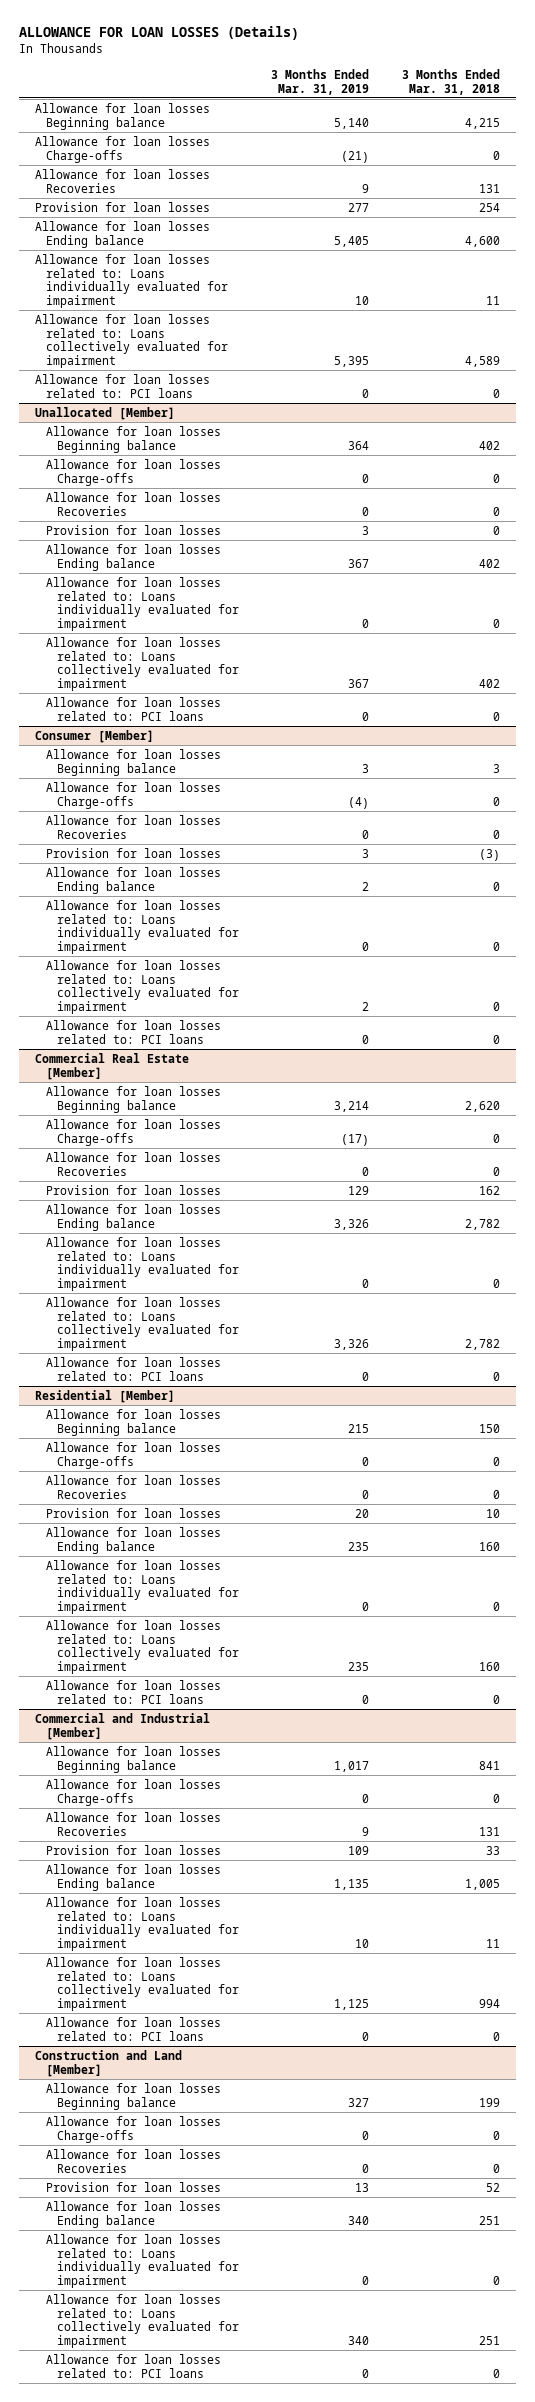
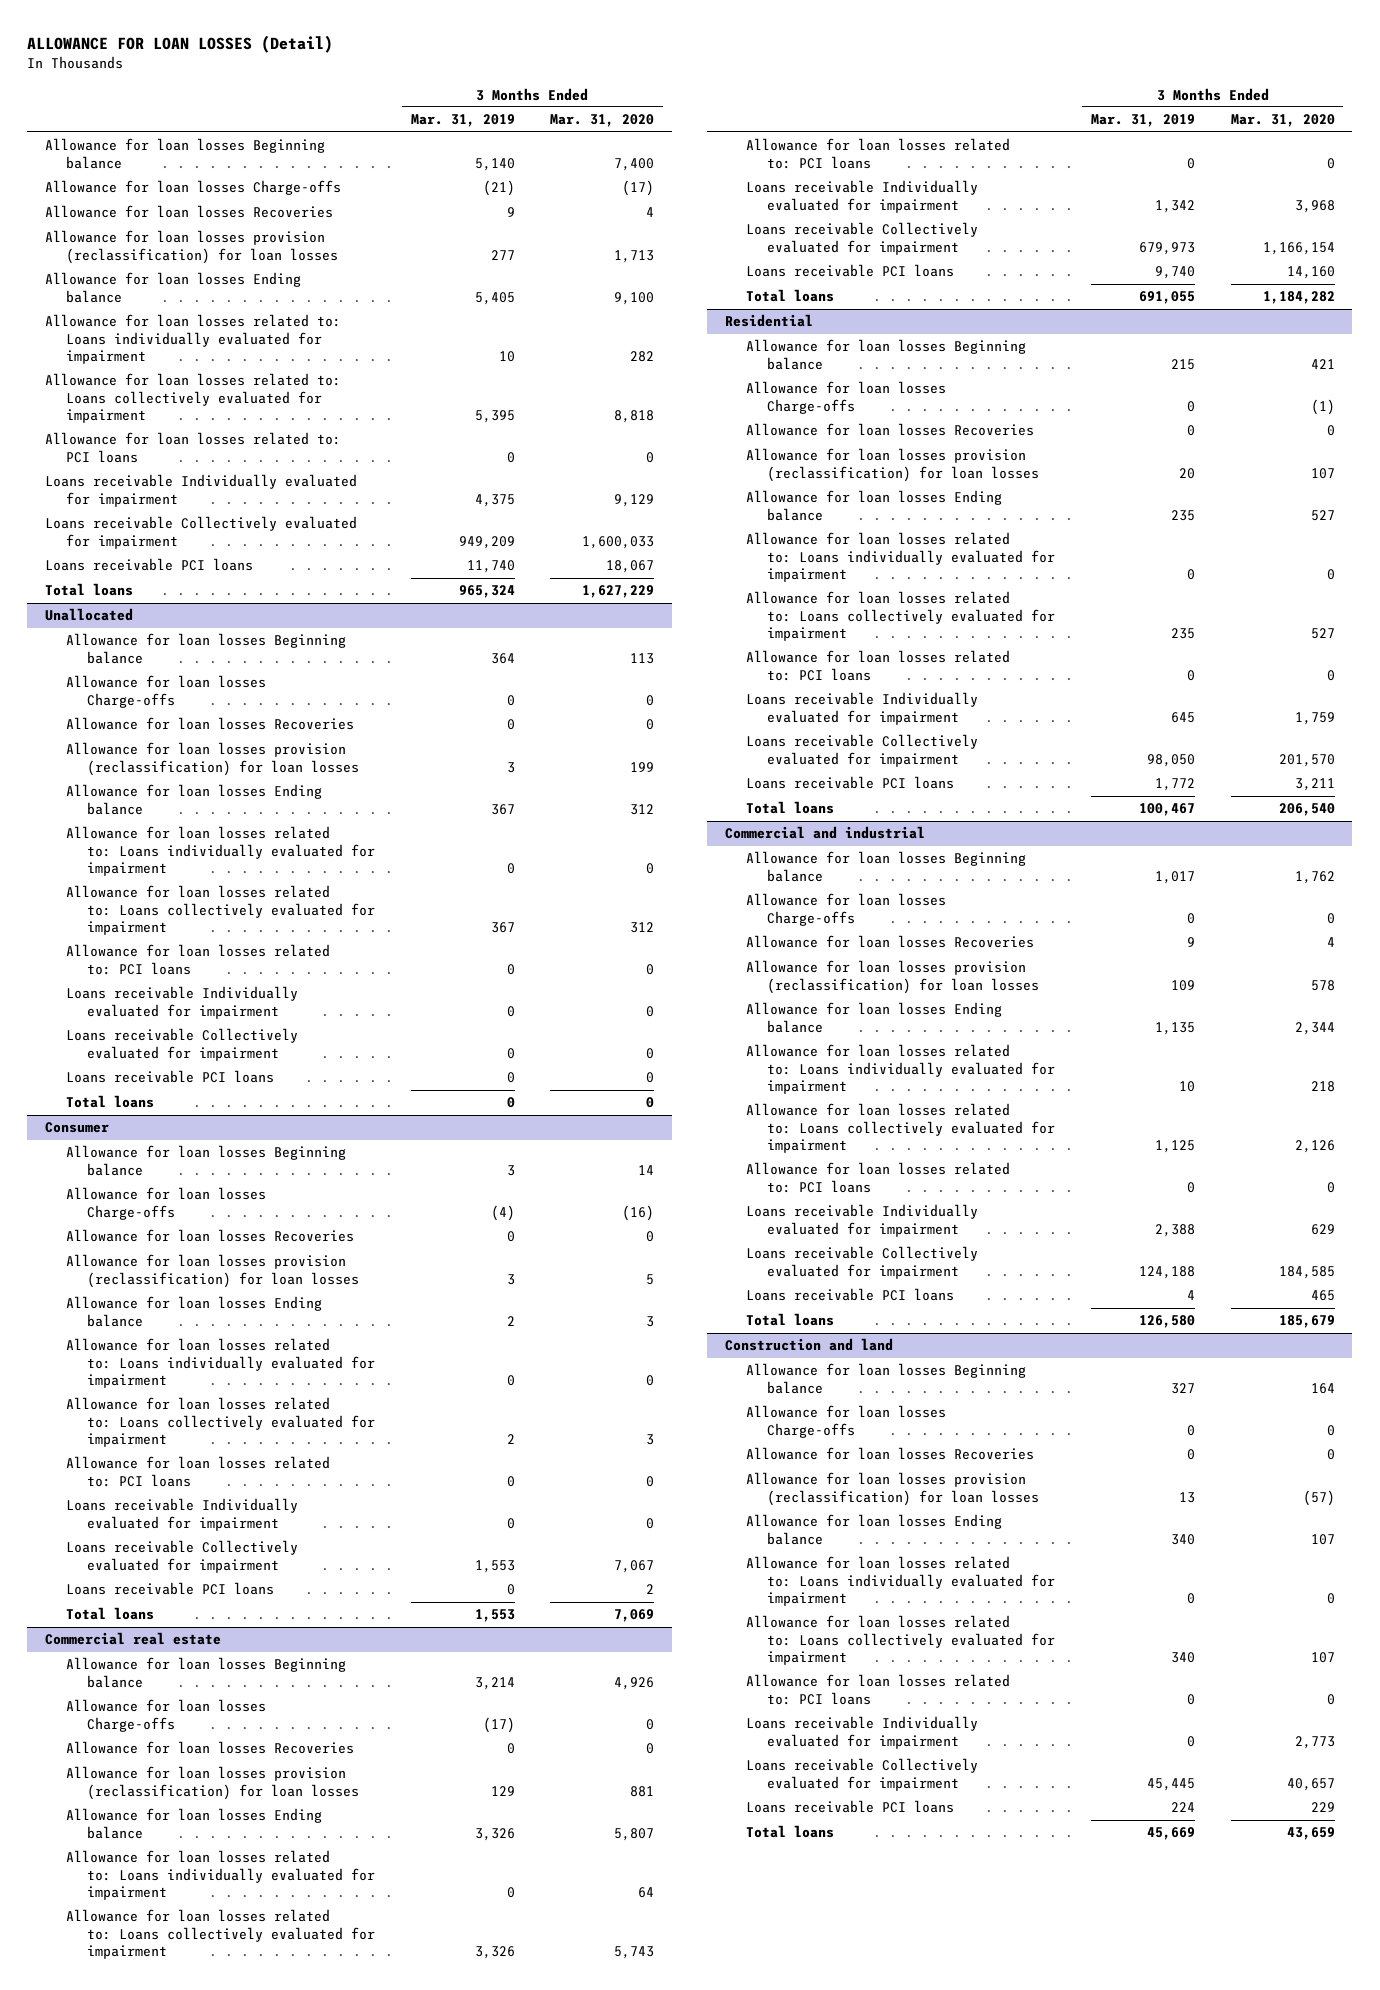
[19,26,300,41] ALLOWANCE FOR LOAN LOSSES (Details) -> [27,35,334,54] ALLOWANCE FOR LOAN LOSSES (Detail)
[401,68,500,95] 3 Months Ended Mar. 31, 2018 -> none
none -> [550,114,655,128] Mar. 31, 2020
[35,201,211,212] Provision for loan losses -> [45,230,338,264] Allowance for loan losses provision (reclassification) for loan losses
none -> [45,474,358,507] Loans receivable Individually evaluated for impairment
none -> [45,516,358,549] Loans receivable Collectively evaluated for impairment
none -> [45,558,254,572] Loans receivable PCI loans
none -> [45,583,134,597] Total loans
[35,406,176,420] Unallocated [Member] -> [45,608,134,622] Unallocated
[46,524,222,535] Provision for loan losses -> [65,742,359,776] Allowance for loan losses provision (reclassification) for loan losses
none -> [65,986,298,1019] Loans receivable Individually evaluated for impairment
none -> [65,1028,298,1061] Loans receivable Collectively evaluated for impairment
none -> [65,1070,274,1084] Loans receivable PCI loans
none -> [65,1095,154,1109] Total loans
[35,729,155,743] Consumer [Member] -> [45,1122,110,1134] Consumer
[46,847,222,858] Provision for loan losses -> [65,1254,359,1288] Allowance for loan losses provision (reclassification) for loan losses
none -> [65,1498,298,1531] Loans receivable Individually evaluated for impairment
none -> [65,1540,298,1573] Loans receivable Collectively evaluated for impairment
none -> [65,1582,274,1596] Loans receivable PCI loans
none -> [65,1607,154,1621] Total loans
[35,1052,190,1080] Commercial Real Estate [Member] -> [45,1632,222,1646] Commercial real estate
[46,1184,222,1195] Provision for loan losses -> [65,1766,359,1800] Allowance for loan losses provision (reclassification) for loan losses
none -> [746,180,979,213] Loans receivable Individually evaluated for impairment
none -> [746,222,979,255] Loans receivable Collectively evaluated for impairment
none -> [746,264,955,278] Loans receivable PCI loans
none -> [746,289,835,303] Total loans
[35,1389,176,1403] Residential [Member] -> [725,314,814,328] Residential
[46,1507,222,1518] Provision for loan losses -> [746,448,1039,482] Allowance for loan losses provision (reclassification) for loan losses
none -> [746,692,979,725] Loans receivable Individually evaluated for impairment
none -> [746,734,979,767] Loans receivable Collectively evaluated for impairment
none -> [746,776,955,790] Loans receivable PCI loans
none -> [746,801,835,815] Total loans
[35,1712,211,1740] Commercial and Industrial [Member] -> [725,826,926,840] Commercial and industrial
[46,1844,222,1855] Provision for loan losses -> [746,960,1039,994] Allowance for loan losses provision (reclassification) for loan losses
none -> [746,1204,979,1237] Loans receivable Individually evaluated for impairment
none -> [746,1246,979,1279] Loans receivable Collectively evaluated for impairment
none -> [746,1288,955,1302] Loans receivable PCI loans
none -> [746,1313,835,1327] Total loans
[35,2049,183,2077] Construction and Land [Member] -> [725,1338,894,1352] Construction and land
[46,2181,222,2192] Provision for loan losses -> [746,1472,1039,1506] Allowance for loan losses provision (reclassification) for loan losses
none -> [746,1716,979,1749] Loans receivable Individually evaluated for impairment
none -> [746,1758,979,1791] Loans receivable Collectively evaluated for impairment
none -> [746,1800,955,1814] Loans receivable PCI loans
none -> [746,1825,835,1839] Total loans

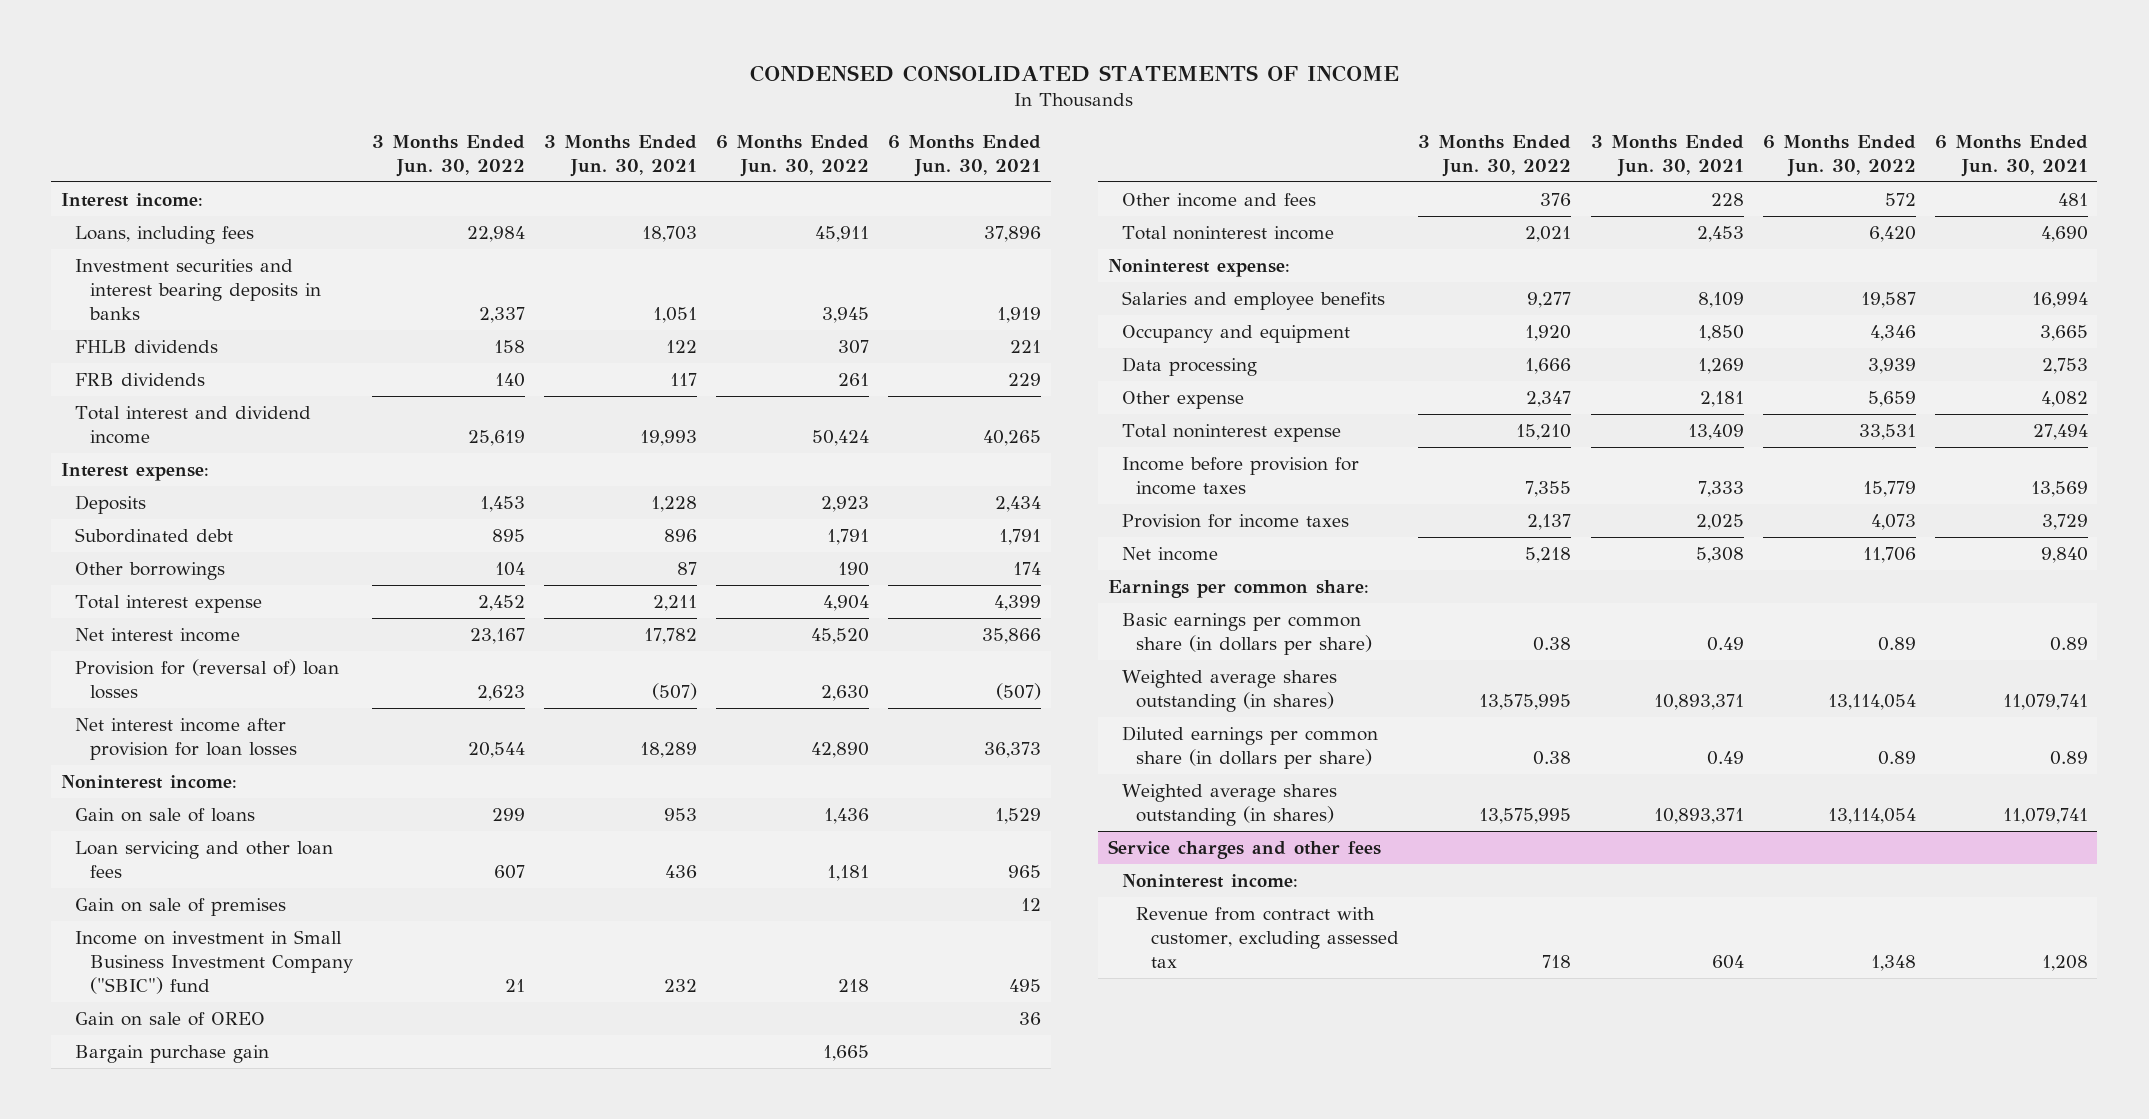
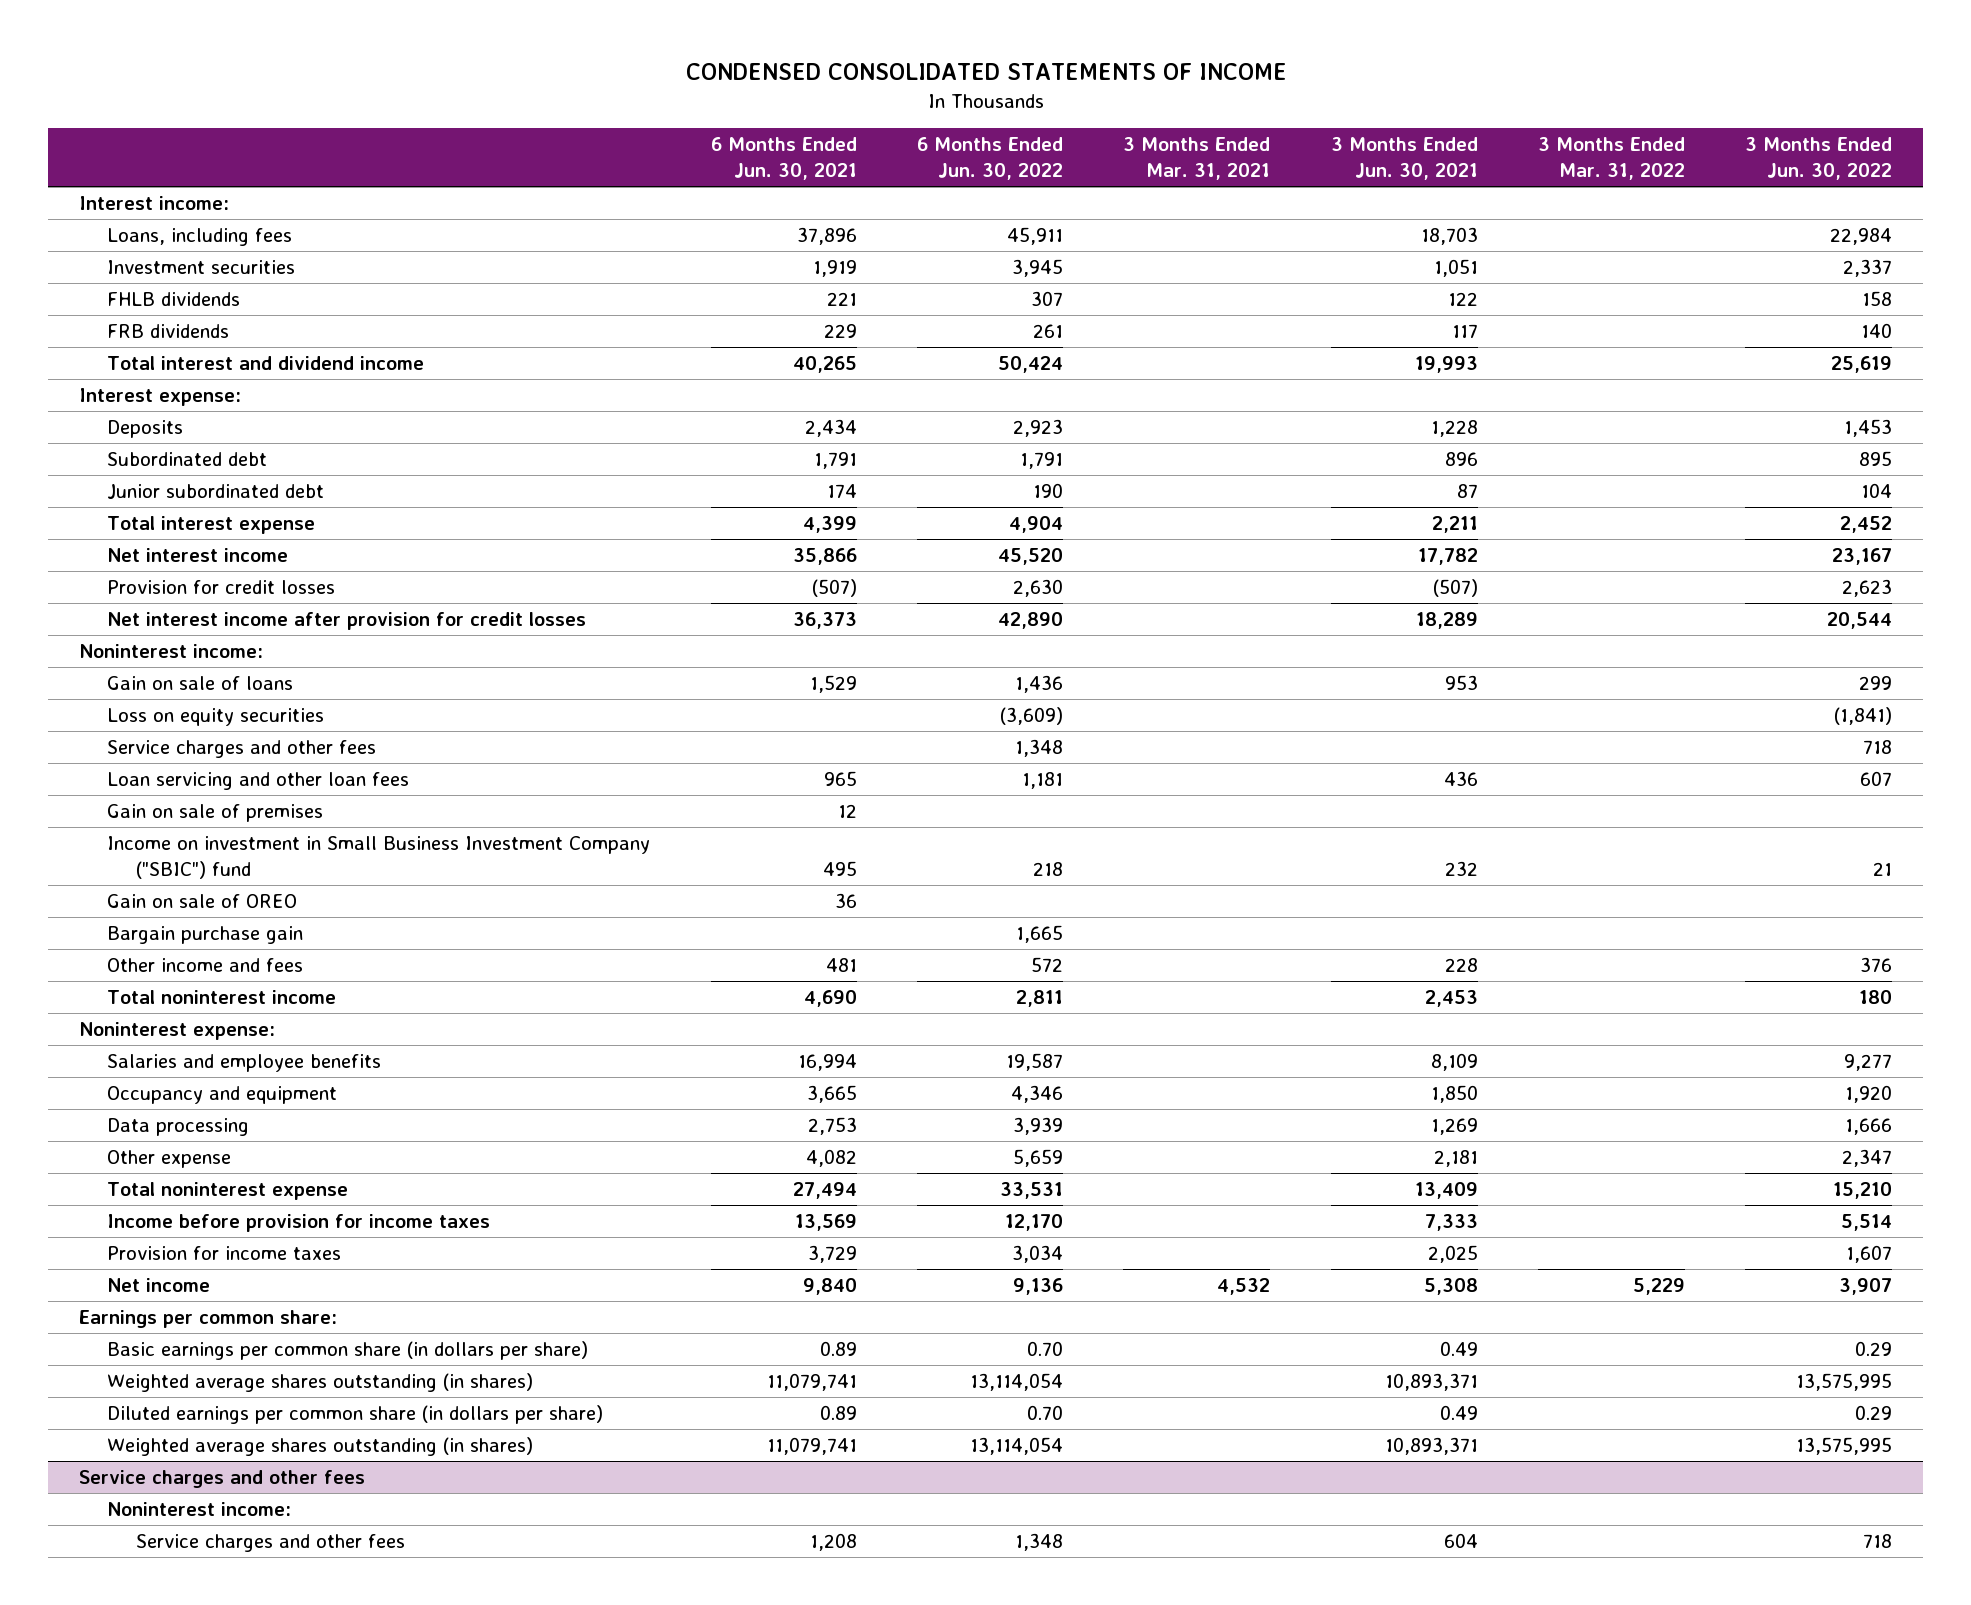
none -> [1123,137,1271,181] 3 Months Ended Mar. 31, 2021
none -> [1538,137,1686,181] 3 Months Ended Mar. 31, 2022
[75,258,321,320] Investment securities and interest bearing deposits in banks -> [107,259,296,274] Investment securities
[75,561,226,580] Other borrowings -> [107,483,325,499] Junior subordinated debt
[75,658,340,699] Provision for (reversal of) loan losses -> [107,579,336,594] Provision for credit losses
[75,717,297,760] Net interest income after provision for loan losses -> [107,611,587,630] Net interest income after provision for credit losses
none -> [107,707,325,726] Loss on equity securities
none -> [107,739,377,758] Service charges and other fees
[1525,225,1572,242] 2,021 -> [1859,989,1893,1004] 180
[1868,225,1916,242] 6,420 -> [1016,989,1064,1007] 2,811
[1525,480,1572,497] 7,355 -> [1841,1213,1893,1231] 5,514
[1862,480,1916,497] 15,779 -> [1005,1213,1064,1231] 12,170
[1527,513,1572,530] 2,137 -> [1846,1244,1893,1263] 1,607
[1870,513,1916,530] 4,073 -> [1012,1244,1064,1263] 3,034
[1525,546,1572,563] 5,218 -> [1839,1277,1893,1295] 3,907
[1862,546,1916,563] 11,706 -> [1013,1277,1064,1295] 9,136
[1533,636,1572,651] 0.38 -> [1855,1340,1893,1356] 0.29
[1877,636,1916,651] 0.89 -> [1027,1340,1064,1356] 0.70
[1533,750,1572,765] 0.38 -> [1855,1404,1893,1420] 0.29
[1877,750,1916,765] 0.89 -> [1027,1404,1064,1420] 0.70
[1136,906,1399,968] Revenue from contract with customer, excluding assessed tax -> [136,1533,406,1552] Service charges and other fees

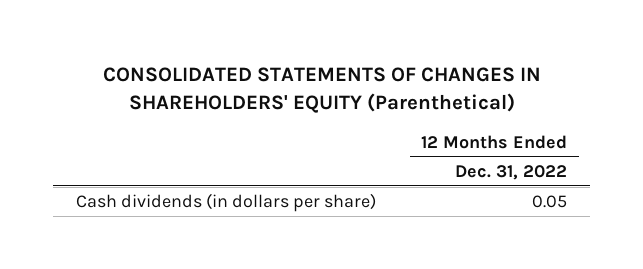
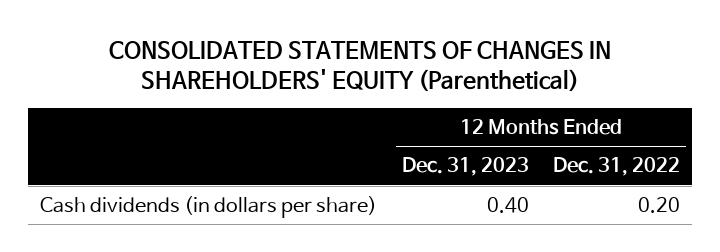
none -> [401,157,529,177] Dec. 31, 2023
[532,195,568,209] 0.05 -> [638,197,681,214] 0.20

